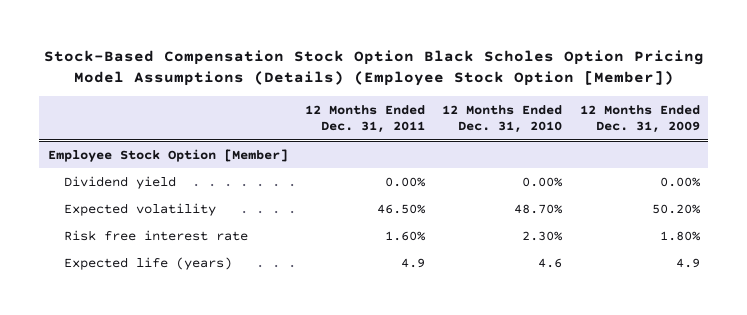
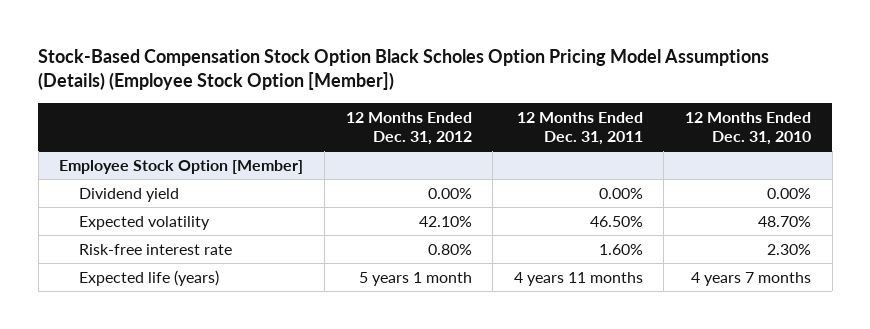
[579,104,700,134] 12 Months Ended Dec. 31, 2009 -> none
none -> [345,111,472,146] 12 Months Ended Dec. 31, 2012
[63,229,248,241] Risk free interest rate -> [79,243,233,255] Risk-free interest rate
[401,257,426,268] 4.9 -> [513,271,643,286] 4 years 11 months
[538,257,563,268] 4.6 -> [691,271,812,286] 4 years 7 months

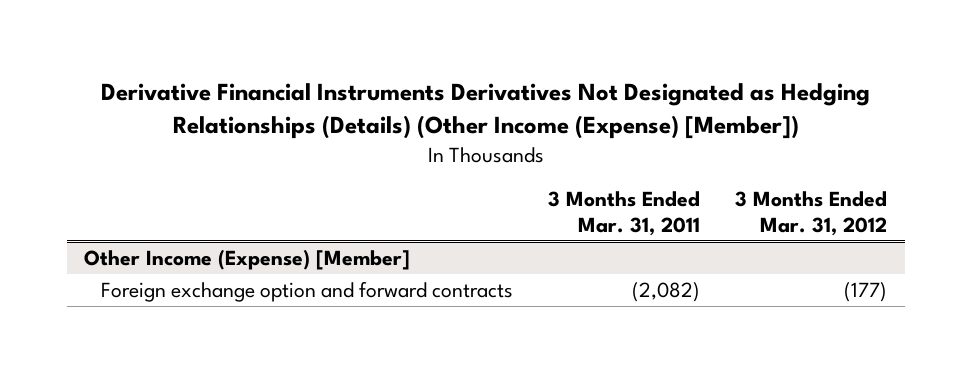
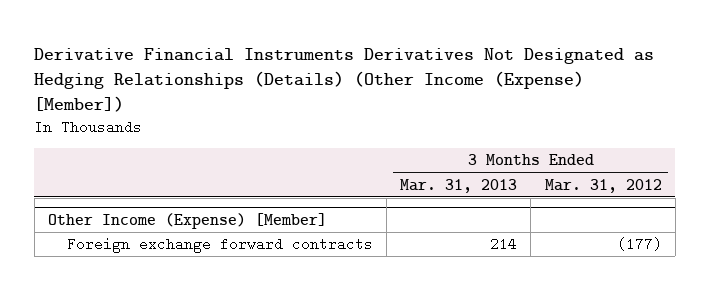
[547,191,700,236] 3 Months Ended Mar. 31, 2011 -> none
none -> [400,178,518,193] Mar. 31, 2013
[100,280,513,302] Foreign exchange option and forward contracts -> [66,237,373,254] Foreign exchange forward contracts

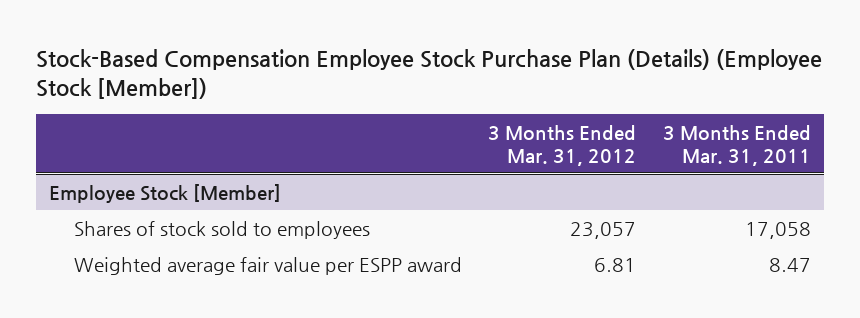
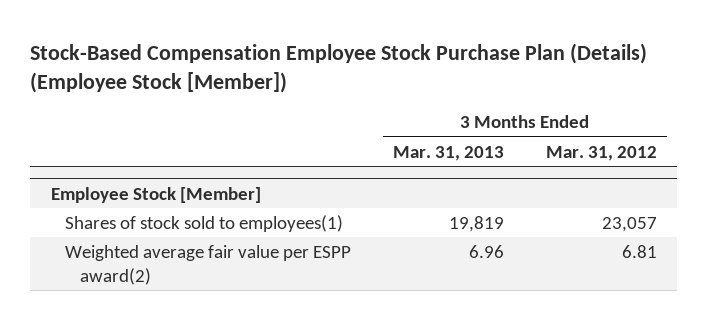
[662,124,811,166] 3 Months Ended Mar. 31, 2011 -> none
none -> [392,145,504,161] Mar. 31, 2013
[73,220,370,239] Shares of stock sold to employees -> [65,214,344,232] Shares of stock sold to employees(1)
[73,256,462,275] Weighted average fair value per ESPP award -> [65,244,352,285] Weighted average fair value per ESPP award(2)

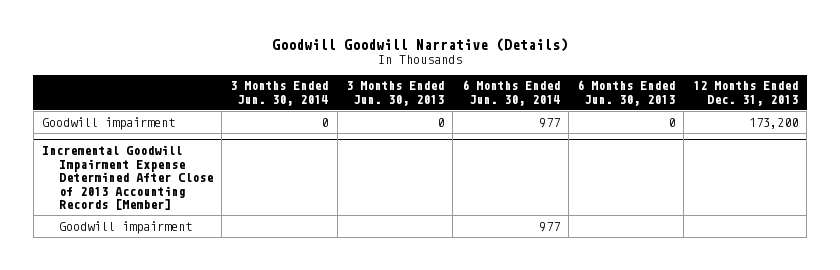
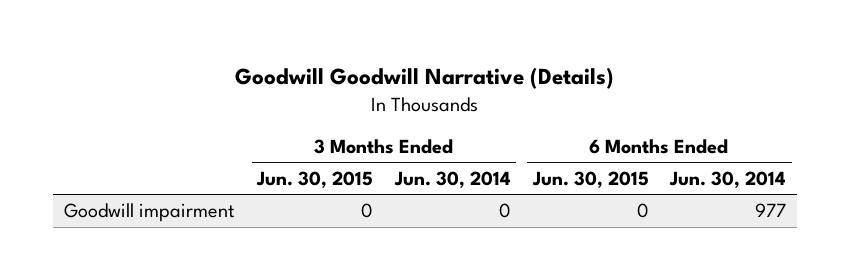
[345,81,444,106] 3 Months Ended Jun. 30, 2013 -> none
[577,80,676,106] 6 Months Ended Jun. 30, 2013 -> none
[692,81,798,106] 12 Months Ended Dec. 31, 2013 -> none
none -> [255,170,373,188] Jun. 30, 2015
none -> [531,170,649,188] Jun. 30, 2015
[42,145,213,210] Incremental Goodwill Impairment Expense Determined After Close of 2013 Accounting Records [Member] -> none
[58,220,192,234] Goodwill impairment -> none

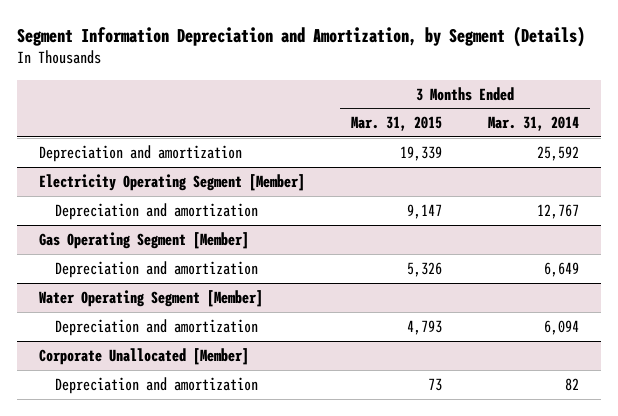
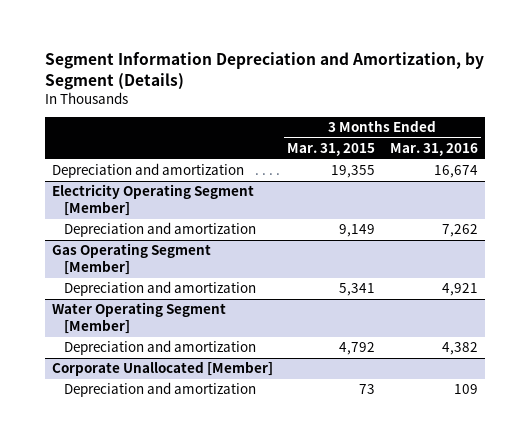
[487,116,579,132] Mar. 31, 2014 -> none
none -> [389,143,478,157] Mar. 31, 2016
[400,145,443,161] 19,339 -> [331,165,376,179] 19,355
[407,203,443,219] 9,147 -> [339,224,376,238] 9,149
[407,261,443,277] 5,326 -> [339,283,376,297] 5,341
[407,319,443,335] 4,793 -> [339,342,376,356] 4,792

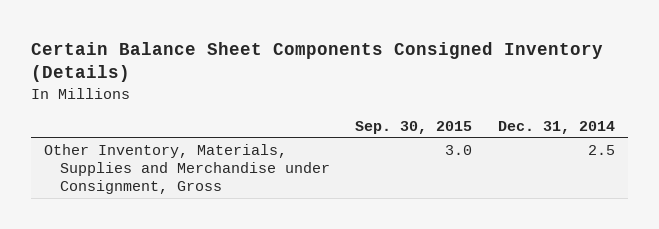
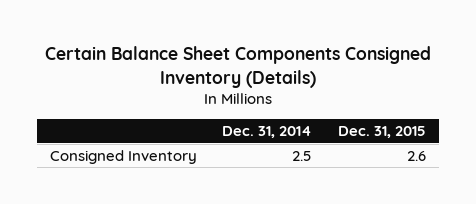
[355,120,473,134] Sep. 30, 2015 -> none
none -> [337,126,426,139] Dec. 31, 2015
[43,143,330,194] Other Inventory, Materials, Supplies and Merchandise under Consignment, Gross -> [49,150,197,165] Consigned Inventory

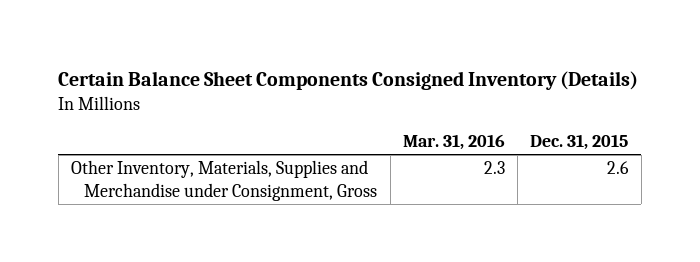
[222,126,313,139] Dec. 31, 2014 -> none
none -> [402,133,505,150] Mar. 31, 2016
[49,150,197,165] Consigned Inventory -> [71,160,378,201] Other Inventory, Materials, Supplies and Merchandise under Consignment, Gross

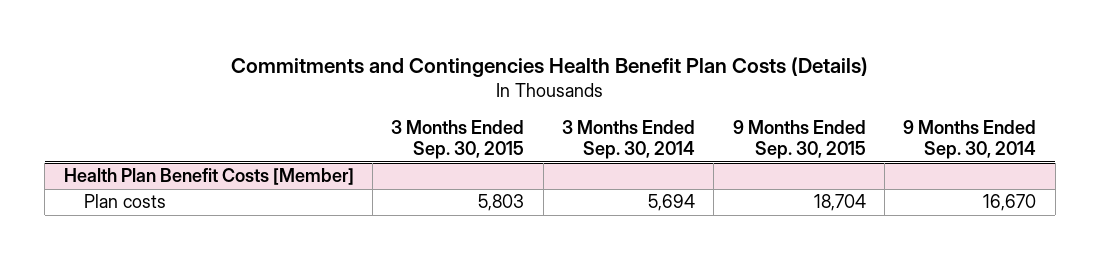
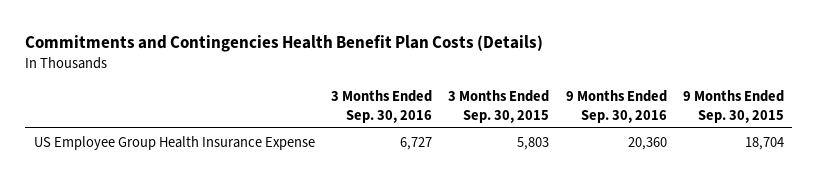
[562,120,696,160] 3 Months Ended Sep. 30, 2014 -> none
[903,120,1037,160] 9 Months Ended Sep. 30, 2014 -> none
none -> [330,89,432,123] 3 Months Ended Sep. 30, 2016
none -> [565,89,667,123] 9 Months Ended Sep. 30, 2016
[63,168,354,186] Health Plan Benefit Costs [Member] -> none
[84,194,167,209] Plan costs -> [33,135,315,150] US Employee Group Health Insurance Expense

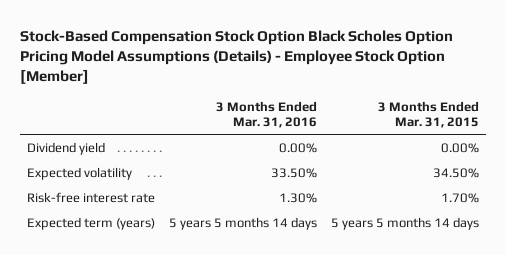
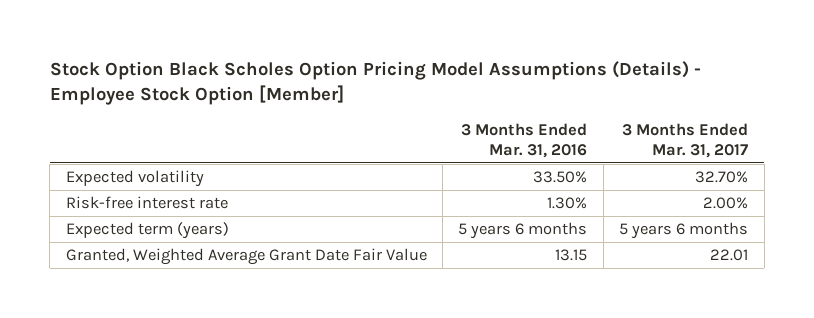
[20,29,454,85] Stock-Based Compensation Stock Option Black Scholes Option Pricing Model Assumptions (Details) - Employee Stock Option [Member] -> [49,60,701,106] Stock Option Black Scholes Option Pricing Model Assumptions (Details) - Employee Stock Option [Member]
[378,100,480,129] 3 Months Ended Mar. 31, 2015 -> none
none -> [622,122,749,158] 3 Months Ended Mar. 31, 2017
[27,141,106,155] Dividend yield -> none
[169,216,318,230] 5 years 5 months 14 days -> [458,222,588,240] 5 years 6 months
none -> [65,248,427,266] Granted, Weighted Average Grant Date Fair Value

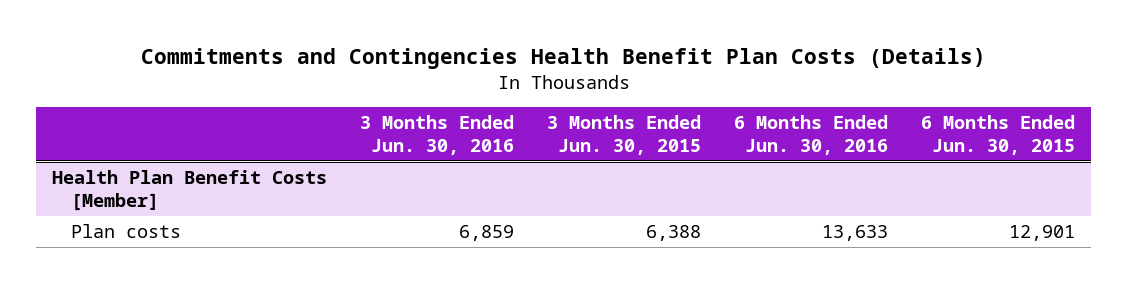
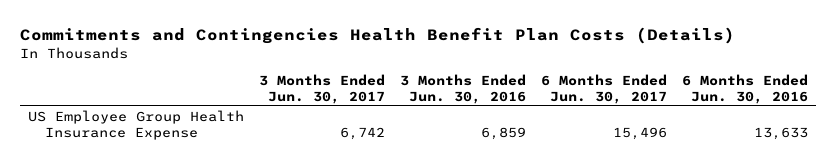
[547,115,702,156] 3 Months Ended Jun. 30, 2015 -> none
[920,115,1075,156] 6 Months Ended Jun. 30, 2015 -> none
none -> [258,73,385,104] 3 Months Ended Jun. 30, 2017
none -> [540,73,667,104] 6 Months Ended Jun. 30, 2017
[52,170,328,211] Health Plan Benefit Costs [Member] -> none
[71,224,182,239] Plan costs -> [27,110,244,141] US Employee Group Health Insurance Expense

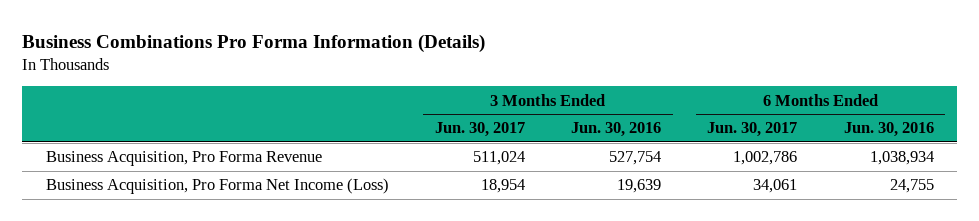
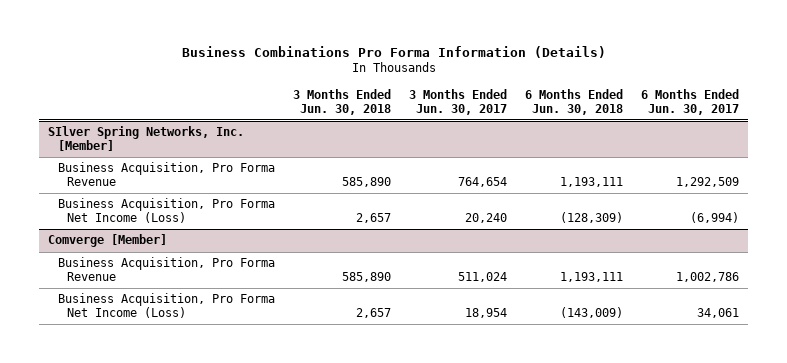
[571,122,662,138] Jun. 30, 2016 -> none
[843,122,934,138] Jun. 30, 2016 -> none
none -> [292,88,391,115] 3 Months Ended Jun. 30, 2018
none -> [524,88,623,115] 6 Months Ended Jun. 30, 2018
none -> [48,126,245,152] SIlver Spring Networks, Inc. [Member]
none -> [57,162,275,187] Business Acquisition, Pro Forma Revenue
none -> [57,198,275,224] Business Acquisition, Pro Forma Net Income (Loss)
none -> [48,234,168,248] Comverge [Member]

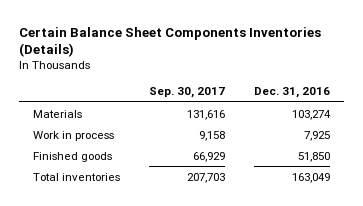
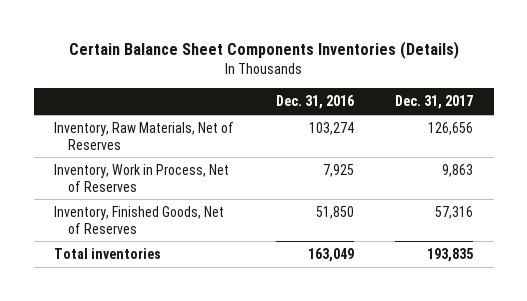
[148,87,225,99] Sep. 30, 2017 -> none
none -> [394,95,473,110] Dec. 31, 2017
[33,109,83,118] Materials -> [54,121,235,150] Inventory, Raw Materials, Net of Reserves
[33,130,115,141] Work in process -> [54,163,230,192] Inventory, Work in Process, Net of Reserves
[33,151,113,162] Finished goods -> [54,205,225,234] Inventory, Finished Goods, Net of Reserves

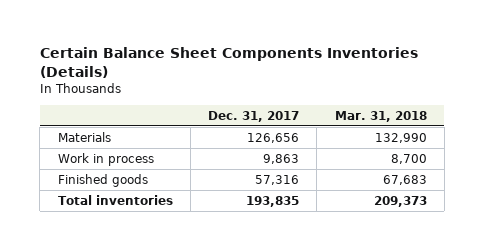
[275,95,354,110] Dec. 31, 2016 -> none
none -> [334,110,427,122] Mar. 31, 2018
[54,121,235,150] Inventory, Raw Materials, Net of Reserves -> [57,131,111,142] Materials
[54,163,230,192] Inventory, Work in Process, Net of Reserves -> [57,152,154,166] Work in process
[54,205,225,234] Inventory, Finished Goods, Net of Reserves -> [57,173,148,187] Finished goods

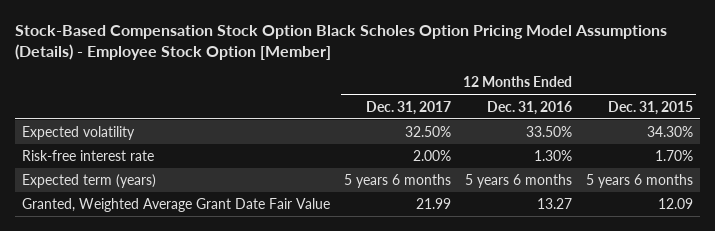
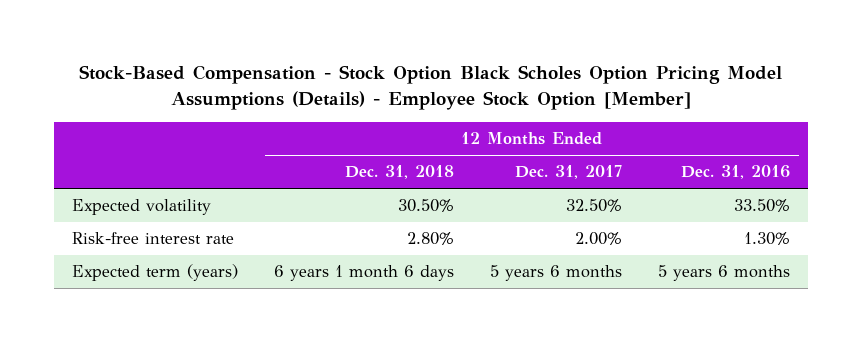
[15,24,668,60] Stock-Based Compensation Stock Option Black Scholes Option Pricing Model Assumptions (Details) - Employee Stock Option [Member] -> [78,65,782,111] Stock-Based Compensation - Stock Option Black Scholes Option Pricing Model Assumptions (Details) - Employee Stock Option [Member]
[607,100,693,115] Dec. 31, 2015 -> none
none -> [344,165,454,180] Dec. 31, 2018
[22,198,331,213] Granted, Weighted Average Grant Date Fair Value -> none

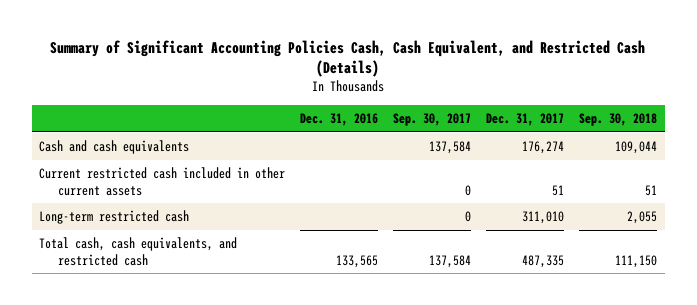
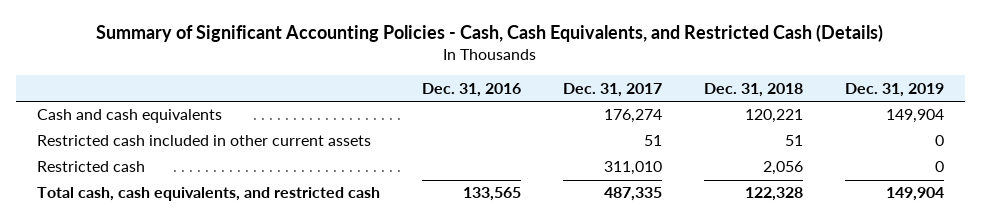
[50,39,646,78] Summary of Significant Accounting Policies Cash, Cash Equivalent, and Restricted Cash (Details) -> [96,24,884,43] Summary of Significant Accounting Policies - Cash, Cash Equivalents, and Restricted Cash (Details)
[393,112,472,126] Sep. 30, 2017 -> none
[579,112,658,126] Sep. 30, 2018 -> none
none -> [703,82,803,97] Dec. 31, 2018
none -> [844,82,944,97] Dec. 31, 2019
[39,167,286,196] Current restricted cash included in other current assets -> [36,135,371,147] Restricted cash included in other current assets
[39,210,190,225] Long-term restricted cash -> [36,161,145,173] Restricted cash

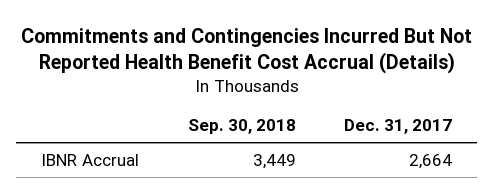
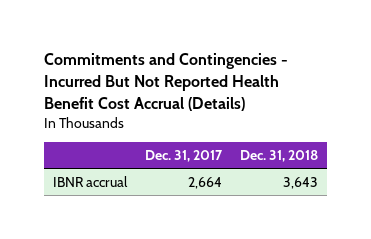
[20,27,472,74] Commitments and Contingencies Incurred But Not Reported Health Benefit Cost Accrual (Details) -> [43,53,288,111] Commitments and Contingencies - Incurred But Not Reported Health Benefit Cost Accrual (Details)
[187,119,296,135] Sep. 30, 2018 -> none
none -> [239,149,318,162] Dec. 31, 2018
[40,153,139,166] IBNR Accrual -> [52,176,128,188] IBNR accrual

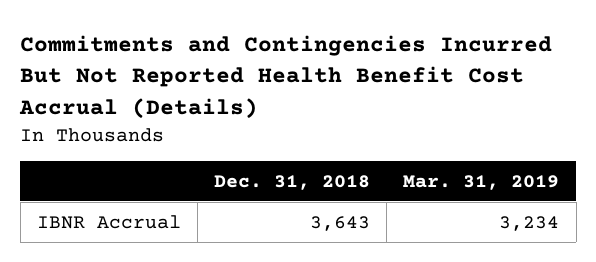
[43,53,288,111] Commitments and Contingencies - Incurred But Not Reported Health Benefit Cost Accrual (Details) -> [19,35,553,119] Commitments and Contingencies Incurred But Not Reported Health Benefit Cost Accrual (Details)
[144,149,223,162] Dec. 31, 2017 -> none
none -> [403,174,560,190] Mar. 31, 2019
[52,176,128,188] IBNR accrual -> [36,214,181,229] IBNR Accrual

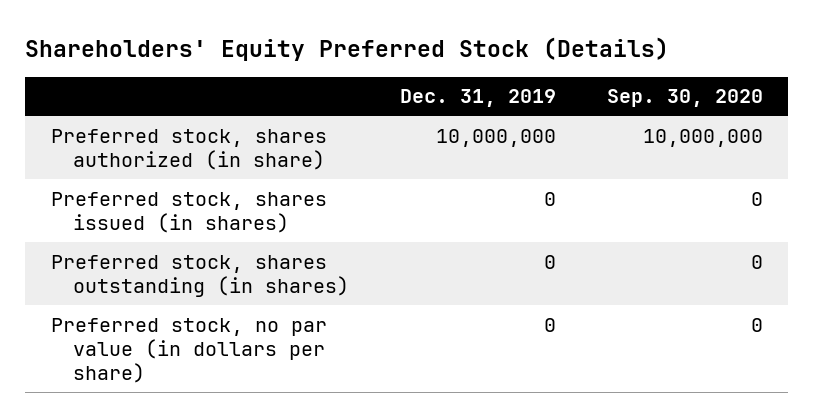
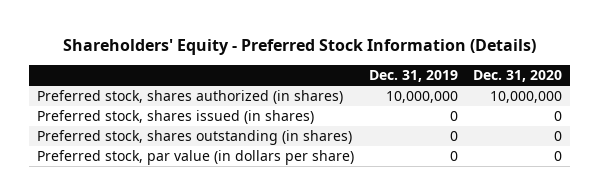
[25,36,670,61] Shareholders' Equity Preferred Stock (Details) -> [62,39,536,56] Shareholders' Equity - Preferred Stock Information (Details)
[606,89,763,108] Sep. 30, 2020 -> none
none -> [473,70,563,83] Dec. 31, 2020
[50,128,327,170] Preferred stock, shares authorized (in share) -> [36,90,343,105] Preferred stock, shares authorized (in shares)
[50,317,327,384] Preferred stock, no par value (in dollars per share) -> [36,150,354,166] Preferred stock, par value (in dollars per share)

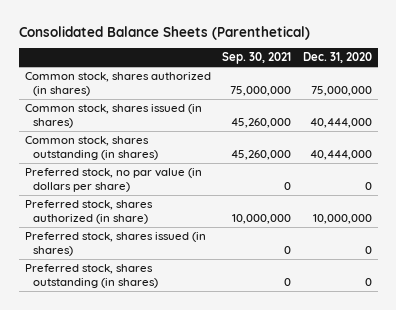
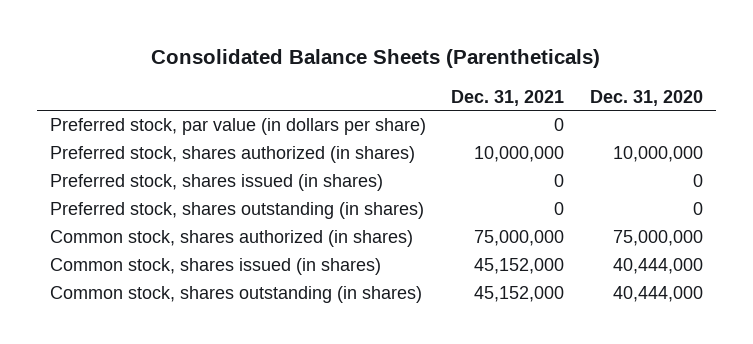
[18,25,310,40] Consolidated Balance Sheets (Parenthetical) -> [151,49,601,69] Consolidated Balance Sheets (Parentheticals)
[222,52,292,65] Sep. 30, 2021 -> none
none -> [451,89,565,106] Dec. 31, 2021
none -> [49,118,426,136] Preferred stock, par value (in dollars per share)
none -> [49,146,415,164] Preferred stock, shares authorized (in shares)
[24,232,206,257] Preferred stock, shares issued (in shares) -> [49,174,383,192] Preferred stock, shares issued (in shares)
[24,264,159,289] Preferred stock, shares outstanding (in shares) -> [49,202,424,220] Preferred stock, shares outstanding (in shares)
[24,168,202,193] Preferred stock, no par value (in dollars per share) -> none
[24,200,153,225] Preferred stock, shares authorized (in share) -> none

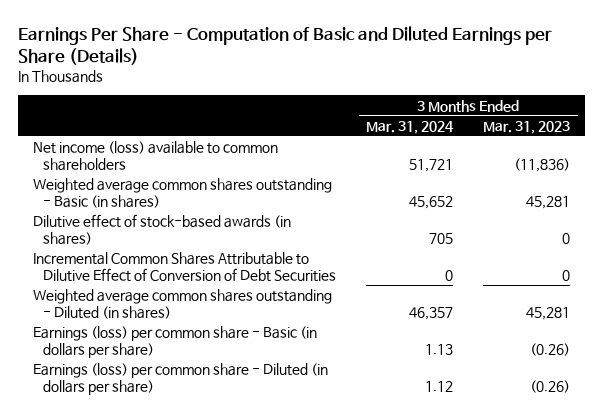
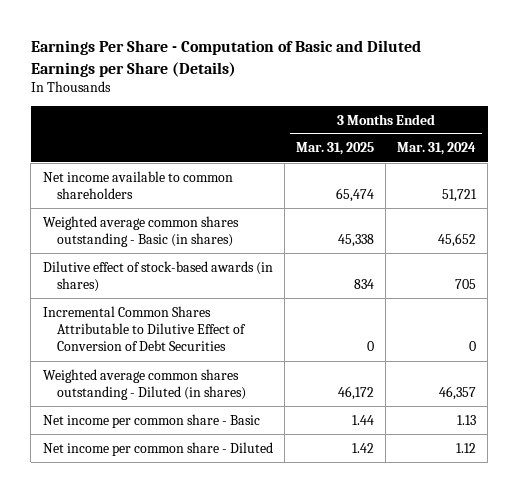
[483,120,571,134] Mar. 31, 2023 -> none
none -> [295,142,374,156] Mar. 31, 2025
[32,141,278,172] Net income (loss) available to common shareholders -> [42,170,233,199] Net income available to common shareholders
[32,326,317,359] Earnings (loss) per common share - Basic (in dollars per share) -> [42,413,260,428] Net income per common share - Basic
[32,363,328,396] Earnings (loss) per common share - Diluted (in dollars per share) -> [42,441,273,456] Net income per common share - Diluted

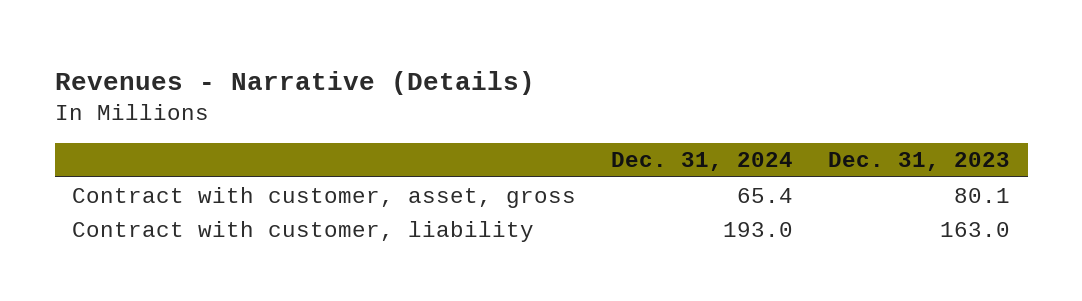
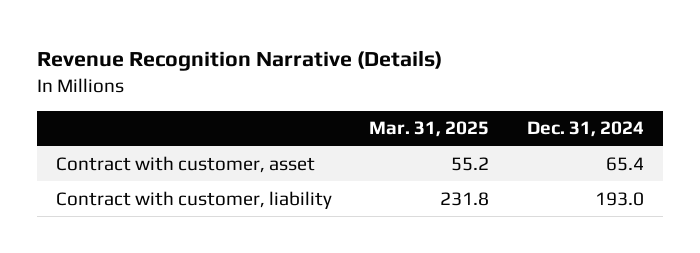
[54,70,535,95] Revenues - Narrative (Details) -> [36,50,442,72] Revenue Recognition Narrative (Details)
[828,152,1011,172] Dec. 31, 2023 -> none
none -> [369,121,490,138] Mar. 31, 2025
[72,186,577,208] Contract with customer, asset, gross -> [55,155,315,173] Contract with customer, asset

